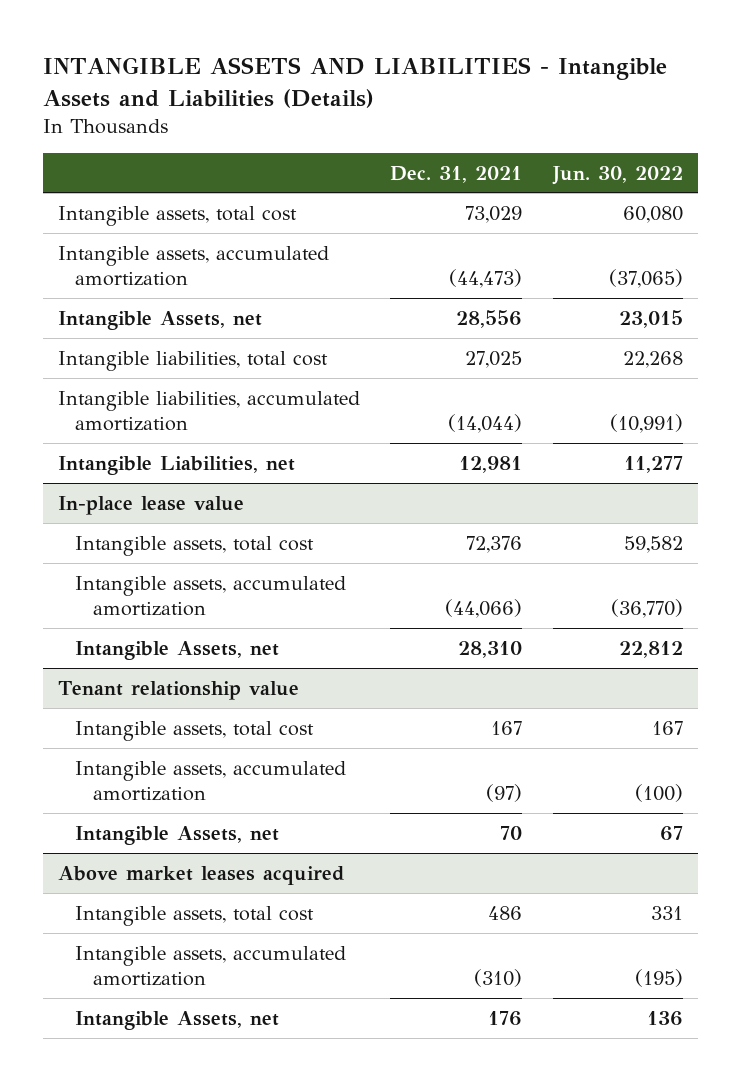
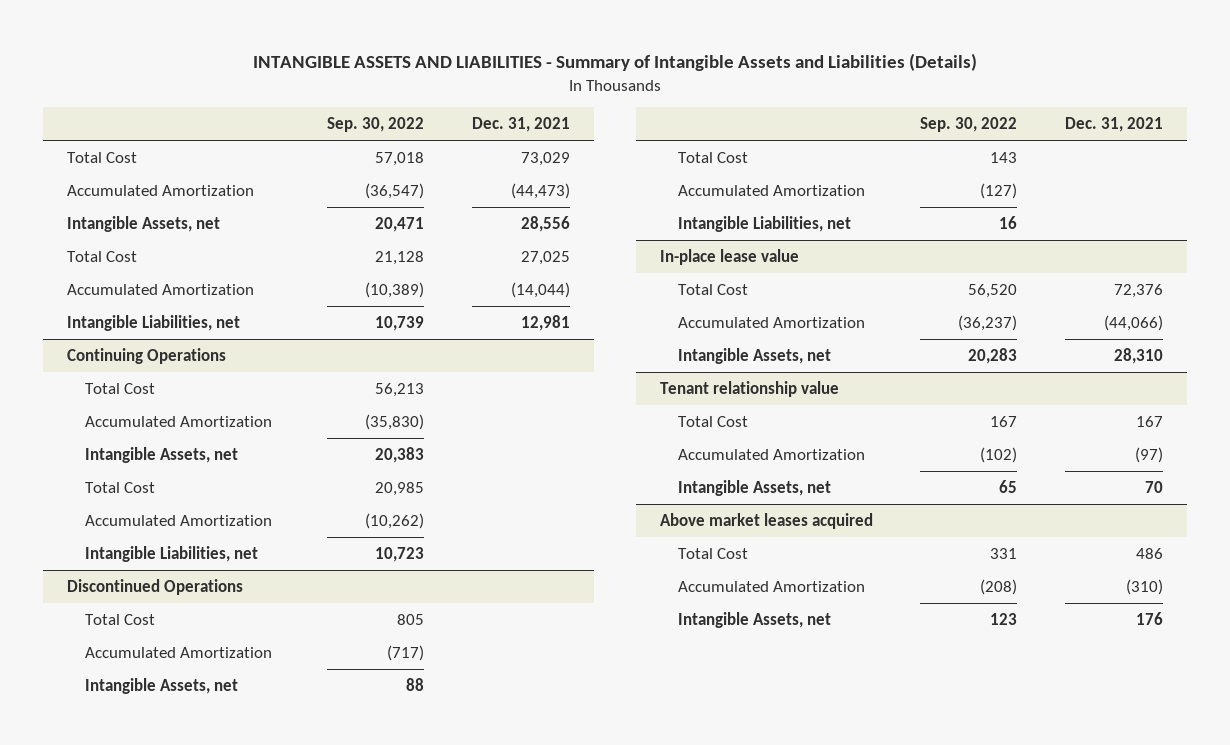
[42,57,667,108] INTANGIBLE ASSETS AND LIABILITIES - Intangible Assets and Liabilities (Details) -> [252,53,977,72] INTANGIBLE ASSETS AND LIABILITIES - Summary of Intangible Assets and Liabilities (Details)
[551,165,683,185] Jun. 30, 2022 -> none
none -> [327,117,425,133] Sep. 30, 2022
[58,205,298,226] Intangible assets, total cost -> [66,151,137,163] Total Cost
[58,245,330,286] Intangible assets, accumulated amortization -> [66,184,254,196] Accumulated Amortization
[58,350,329,371] Intangible liabilities, total cost -> [66,250,137,262] Total Cost
[58,390,361,431] Intangible liabilities, accumulated amortization -> [66,283,254,295] Accumulated Amortization
none -> [66,347,226,364] Continuing Operations
none -> [84,382,155,394] Total Cost
none -> [84,415,272,427] Accumulated Amortization
none -> [84,446,238,463] Intangible Assets, net
none -> [84,481,155,493] Total Cost
none -> [84,514,272,526] Accumulated Amortization
none -> [84,545,258,562] Intangible Liabilities, net
none -> [66,578,243,595] Discontinued Operations
none -> [84,613,155,625] Total Cost
none -> [84,646,272,658] Accumulated Amortization
none -> [84,677,238,694] Intangible Assets, net
none -> [678,151,749,163] Total Cost
none -> [678,184,866,196] Accumulated Amortization
none -> [678,215,852,232] Intangible Liabilities, net
[75,535,315,556] Intangible assets, total cost -> [678,283,749,295] Total Cost
[75,575,347,616] Intangible assets, accumulated amortization -> [678,316,866,328] Accumulated Amortization
[75,720,315,741] Intangible assets, total cost -> [678,415,749,427] Total Cost
[75,760,347,801] Intangible assets, accumulated amortization -> [678,448,866,460] Accumulated Amortization
[75,905,315,926] Intangible assets, total cost -> [678,547,749,559] Total Cost
[75,945,347,986] Intangible assets, accumulated amortization -> [678,580,866,592] Accumulated Amortization

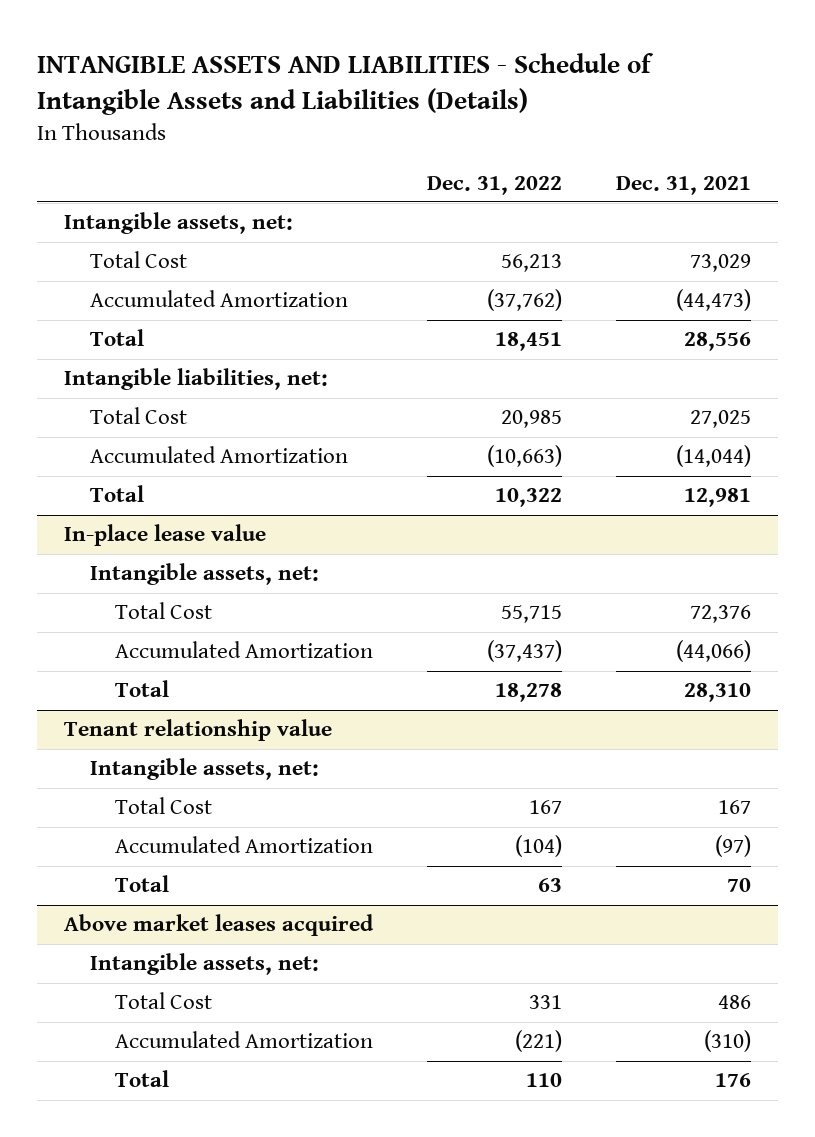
[252,53,977,72] INTANGIBLE ASSETS AND LIABILITIES - Summary of Intangible Assets and Liabilities (Details) -> [37,53,655,115] INTANGIBLE ASSETS AND LIABILITIES - Schedule of Intangible Assets and Liabilities (Details)
[327,117,425,133] Sep. 30, 2022 -> none
none -> [427,175,563,195] Dec. 31, 2022
none -> [64,212,294,235] Intangible assets, net:
[66,215,220,232] Intangible Assets, net -> [89,329,144,347] Total
none -> [64,368,329,391] Intangible liabilities, net:
[66,347,226,364] Continuing Operations -> none
[84,382,155,394] Total Cost -> none
[84,415,272,427] Accumulated Amortization -> none
[84,446,238,463] Intangible Assets, net -> none
[84,481,155,493] Total Cost -> none
[84,514,272,526] Accumulated Amortization -> none
[84,545,258,562] Intangible Liabilities, net -> none
[66,578,243,595] Discontinued Operations -> none
[84,613,155,625] Total Cost -> none
[84,646,272,658] Accumulated Amortization -> none
[84,677,238,694] Intangible Assets, net -> none
[678,151,749,163] Total Cost -> none
[678,184,866,196] Accumulated Amortization -> none
[678,215,852,232] Intangible Liabilities, net -> none
[66,314,240,331] Intangible Liabilities, net -> [89,485,144,503] Total
none -> [89,563,319,586] Intangible assets, net:
[678,347,832,364] Intangible Assets, net -> [114,680,169,698] Total
none -> [89,758,319,781] Intangible assets, net:
[678,479,832,496] Intangible Assets, net -> [114,875,169,893] Total
none -> [89,953,319,976] Intangible assets, net:
[678,611,832,628] Intangible Assets, net -> [114,1070,169,1088] Total

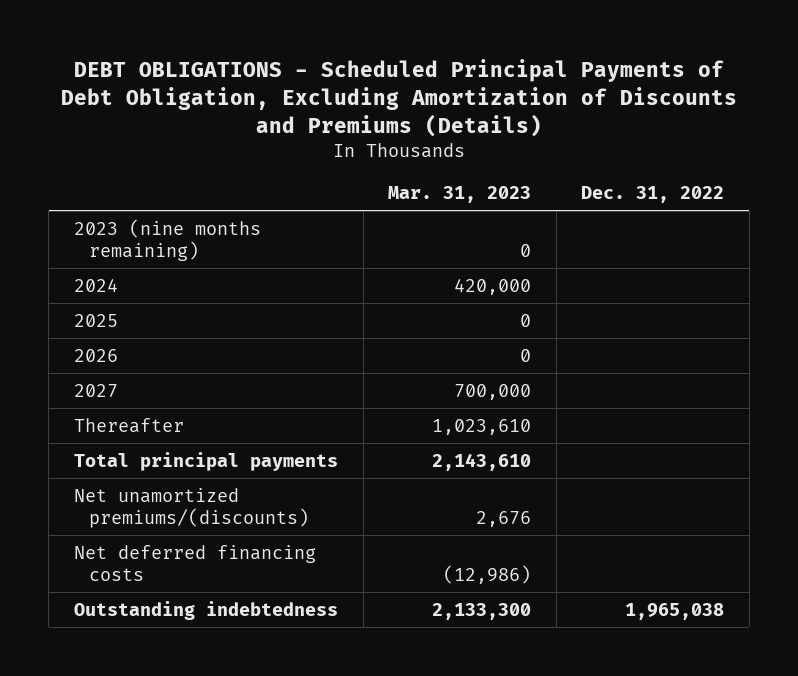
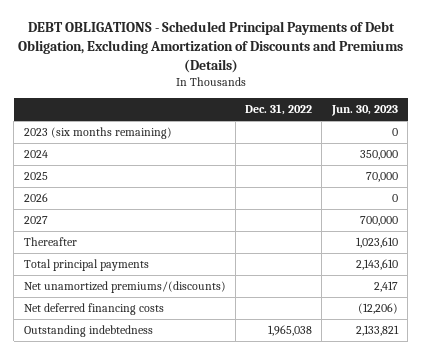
[388,185,532,203] Mar. 31, 2023 -> none
none -> [330,105,398,117] Jun. 30, 2023
[73,218,261,261] 2023 (nine months remaining) -> [23,127,172,140] 2023 (six months remaining)

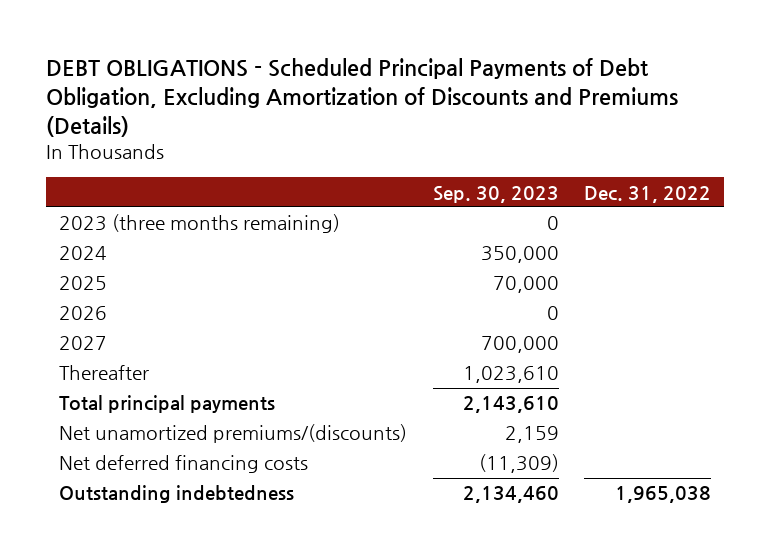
[330,105,398,117] Jun. 30, 2023 -> none
none -> [432,185,559,203] Sep. 30, 2023
[23,127,172,140] 2023 (six months remaining) -> [58,214,340,234] 2023 (three months remaining)

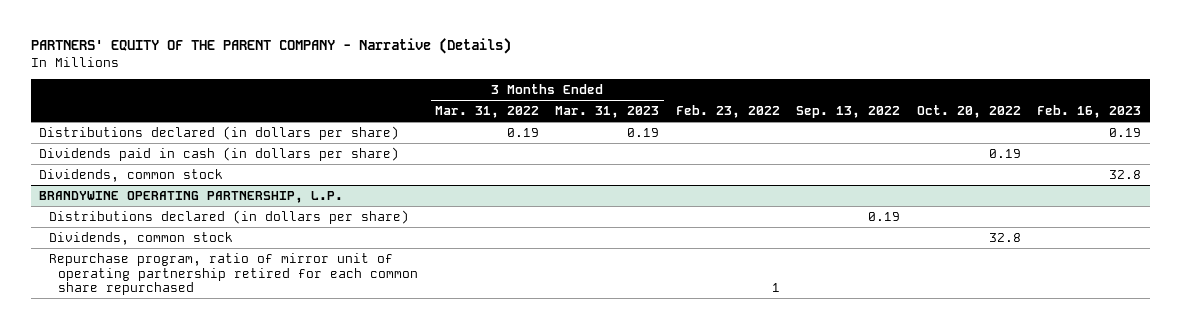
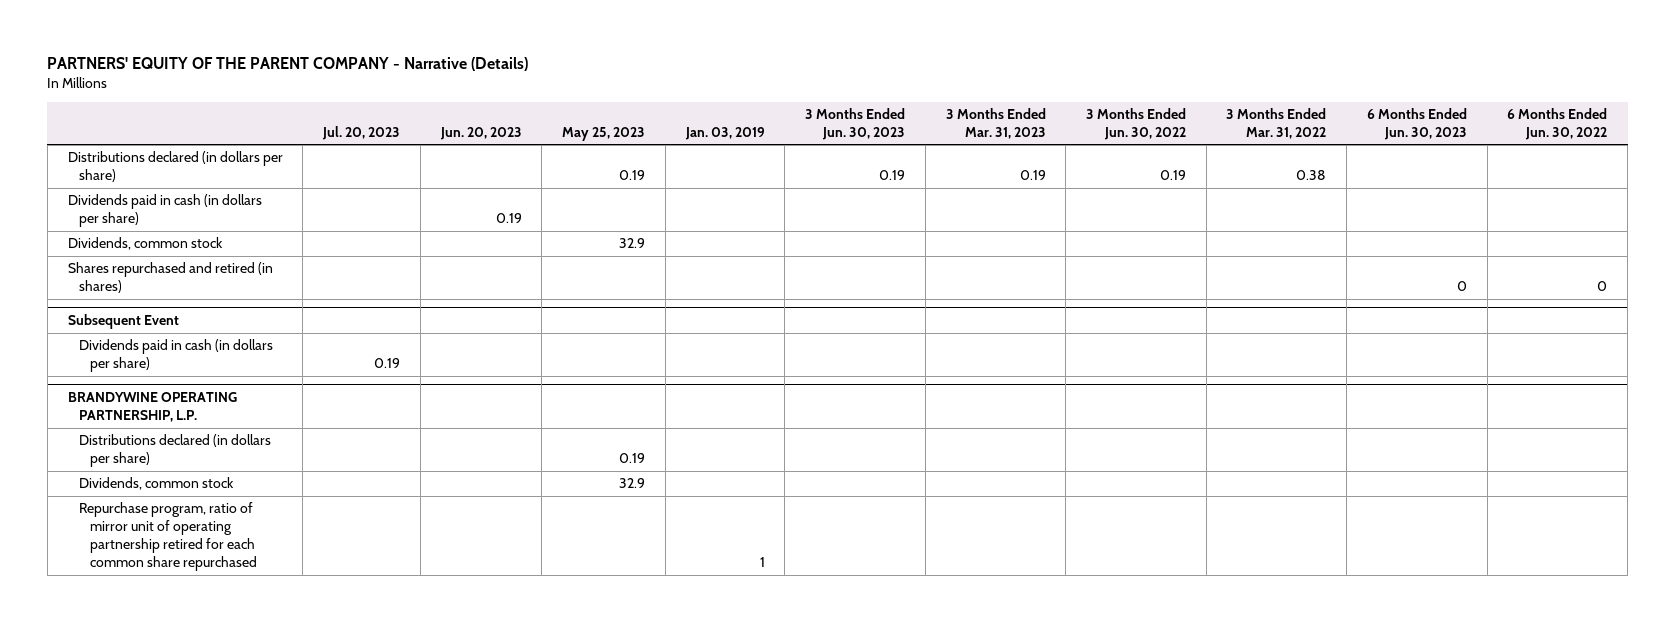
[675,104,780,118] Feb. 23, 2022 -> none
[796,105,901,118] Sep. 13, 2022 -> none
[916,104,1021,118] Oct. 20, 2022 -> none
[1037,104,1142,118] Feb. 16, 2023 -> none
none -> [322,125,401,140] Jul. 20, 2023
none -> [439,126,522,140] Jun. 20, 2023
none -> [562,126,646,141] May 25, 2023
none -> [684,126,765,140] Jan. 03, 2019
none -> [805,107,906,140] 3 Months Ended Jun. 30, 2023
none -> [1085,107,1186,140] 3 Months Ended Jun. 30, 2022
none -> [1366,107,1467,140] 6 Months Ended Jun. 30, 2023
none -> [1507,107,1608,140] 6 Months Ended Jun. 30, 2022
[506,127,539,137] 0.19 -> [1296,170,1327,181] 0.38
none -> [67,262,273,294] Shares repurchased and retired (in shares)
none -> [67,314,179,330] Subsequent Event
none -> [78,339,273,373] Dividends paid in cash (in dollars per share)

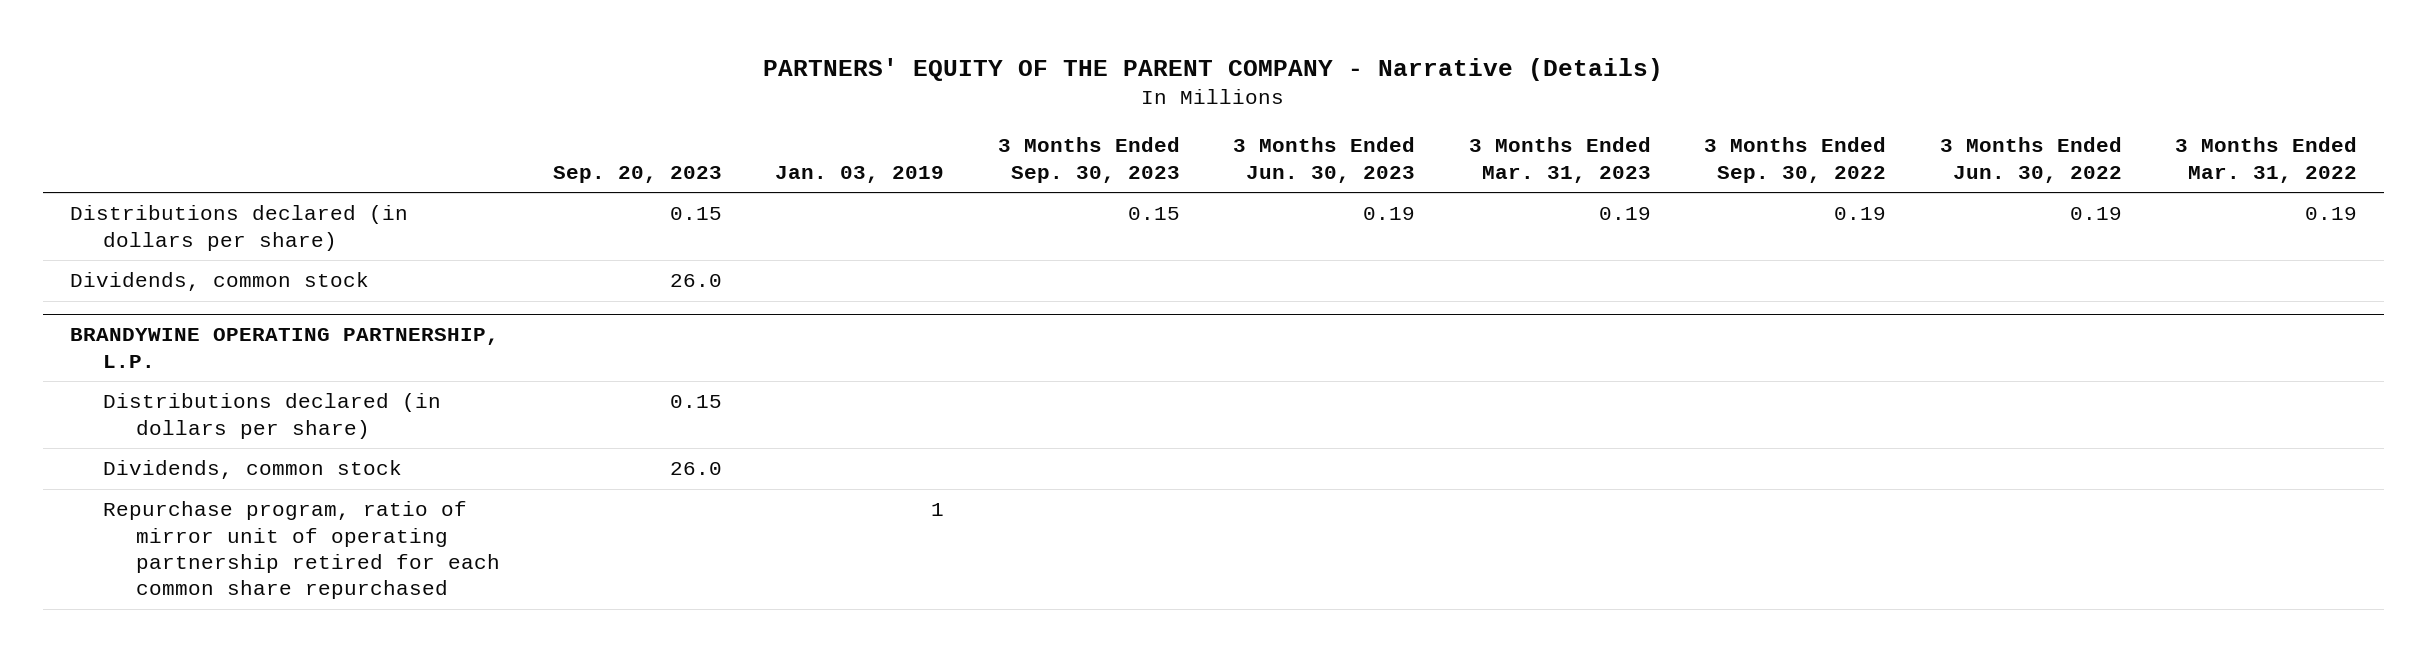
[322,125,401,140] Jul. 20, 2023 -> none
[439,126,522,140] Jun. 20, 2023 -> none
[562,126,646,141] May 25, 2023 -> none
[1366,107,1467,140] 6 Months Ended Jun. 30, 2023 -> none
[1507,107,1608,140] 6 Months Ended Jun. 30, 2022 -> none
none -> [553,165,723,183] Sep. 20, 2023
none -> [997,137,1180,183] 3 Months Ended Sep. 30, 2023
none -> [1704,137,1887,183] 3 Months Ended Sep. 30, 2022
[67,194,262,228] Dividends paid in cash (in dollars per share) -> none
[1296,170,1327,181] 0.38 -> [2305,207,2358,221] 0.19
[67,262,273,294] Shares repurchased and retired (in shares) -> none
[67,314,179,330] Subsequent Event -> none
[78,339,273,373] Dividends paid in cash (in dollars per share) -> none

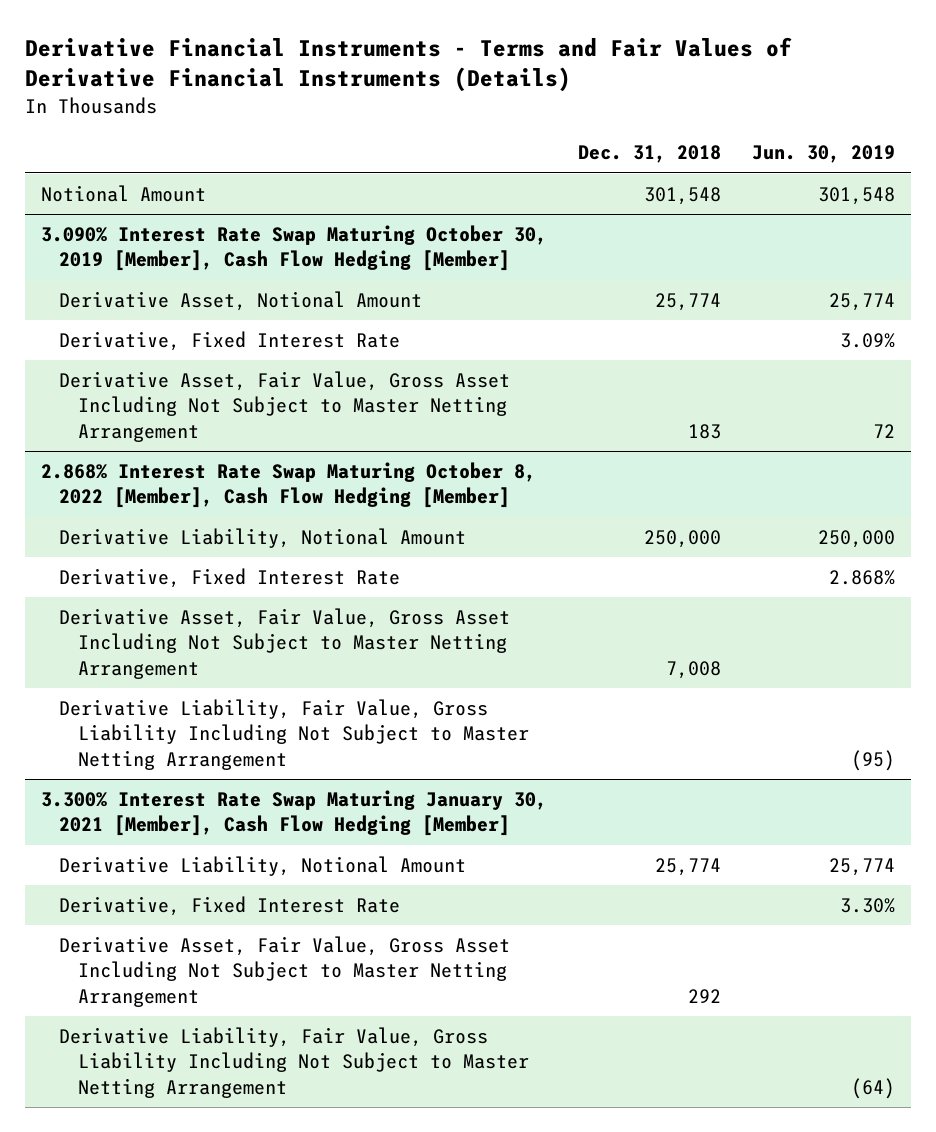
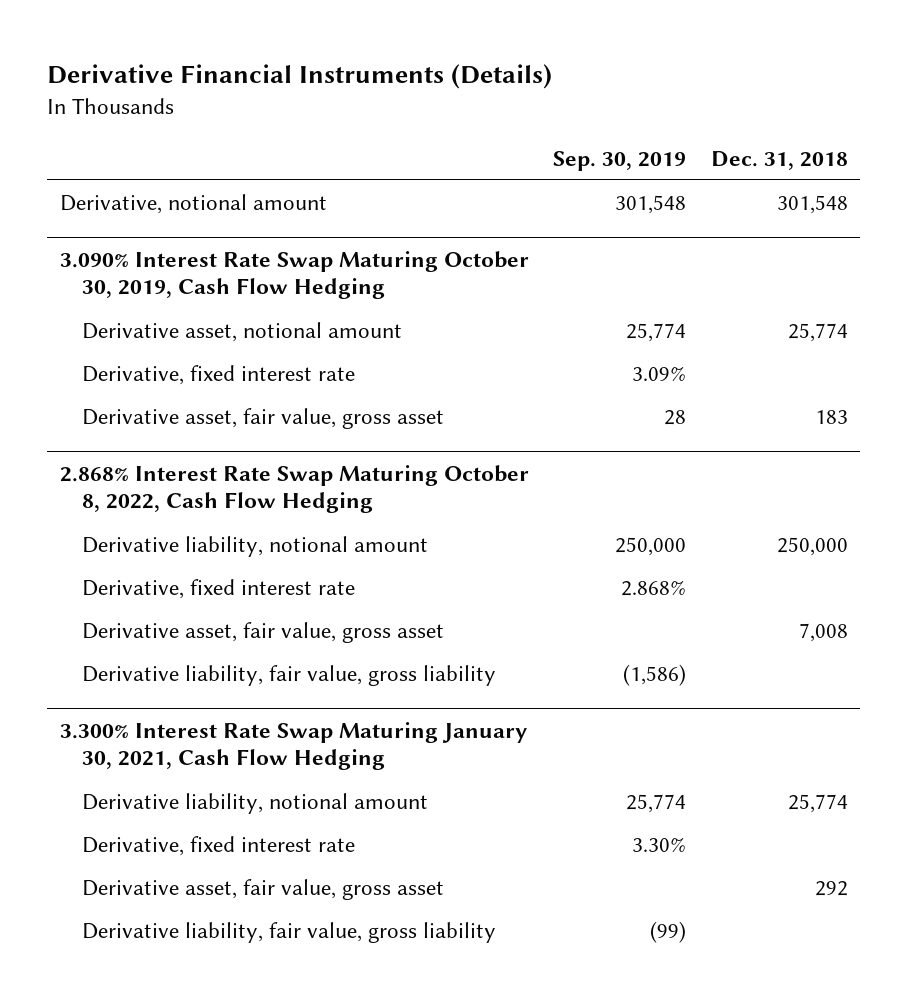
[24,36,792,93] Derivative Financial Instruments - Terms and Fair Values of Derivative Financial Instruments (Details) -> [47,63,553,89] Derivative Financial Instruments (Details)
[752,145,896,164] Jun. 30, 2019 -> none
none -> [553,150,687,171] Sep. 30, 2019
[40,185,206,203] Notional Amount -> [59,194,327,215] Derivative, notional amount
[40,225,547,272] 3.090% Interest Rate Swap Maturing October 30, 2019 [Member], Cash Flow Hedging [Member] -> [59,250,529,300] 3.090% Interest Rate Swap Maturing October 30, 2019, Cash Flow Hedging
[59,291,423,312] Derivative Asset, Notional Amount -> [82,322,403,343] Derivative asset, notional amount
[59,331,401,352] Derivative, Fixed Interest Rate -> [82,365,356,386] Derivative, fixed interest rate
[59,371,511,442] Derivative Asset, Fair Value, Gross Asset Including Not Subject to Master Netting Arrangement -> [82,408,445,430] Derivative asset, fair value, gross asset
[40,462,536,509] 2.868% Interest Rate Swap Maturing October 8, 2022 [Member], Cash Flow Hedging [Member] -> [59,464,529,514] 2.868% Interest Rate Swap Maturing October 8, 2022, Cash Flow Hedging
[59,528,467,549] Derivative Liability, Notional Amount -> [82,536,429,558] Derivative liability, notional amount
[59,568,401,589] Derivative, Fixed Interest Rate -> [82,579,356,600] Derivative, fixed interest rate
[59,608,511,679] Derivative Asset, Fair Value, Gross Asset Including Not Subject to Master Netting Arrangement -> [82,622,445,644] Derivative asset, fair value, gross asset
[59,699,529,770] Derivative Liability, Fair Value, Gross Liability Including Not Subject to Master Netting Arrangement -> [82,665,497,687] Derivative liability, fair value, gross liability
[40,790,547,837] 3.300% Interest Rate Swap Maturing January 30, 2021 [Member], Cash Flow Hedging [Member] -> [59,721,527,771] 3.300% Interest Rate Swap Maturing January 30, 2021, Cash Flow Hedging
[59,856,467,877] Derivative Liability, Notional Amount -> [82,793,429,815] Derivative liability, notional amount
[59,896,401,917] Derivative, Fixed Interest Rate -> [82,836,356,857] Derivative, fixed interest rate
[59,936,511,1007] Derivative Asset, Fair Value, Gross Asset Including Not Subject to Master Netting Arrangement -> [82,879,445,901] Derivative asset, fair value, gross asset
[59,1027,529,1098] Derivative Liability, Fair Value, Gross Liability Including Not Subject to Master Netting Arrangement -> [82,922,497,944] Derivative liability, fair value, gross liability

